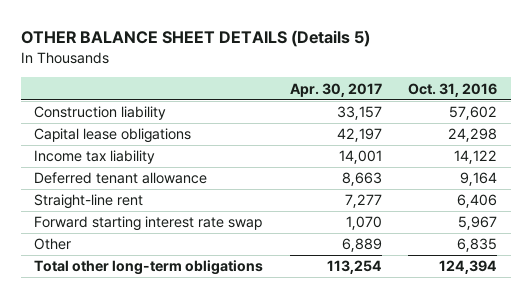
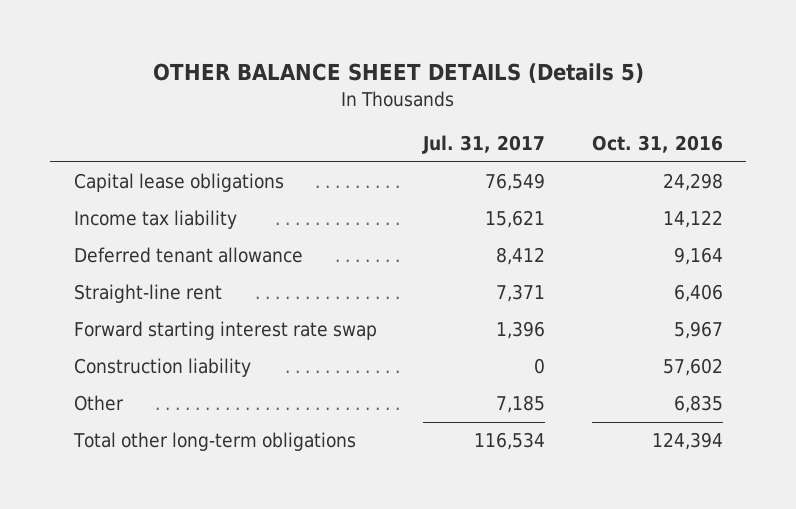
[289,82,382,97] Apr. 30, 2017 -> none
none -> [422,135,546,155] Jul. 31, 2017
[34,106,167,121] Construction liability -> [73,358,251,378] Construction liability

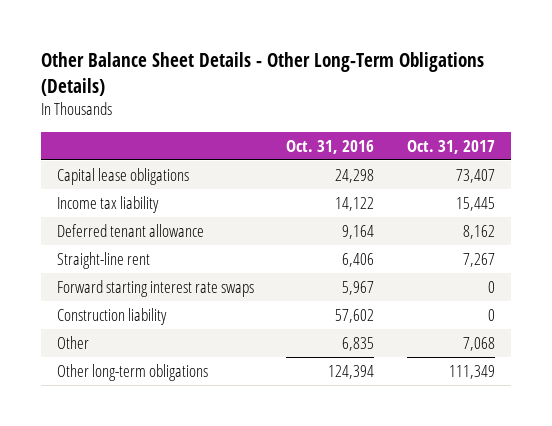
[153,62,645,83] OTHER BALANCE SHEET DETAILS (Details 5) -> [40,51,484,96] Other Balance Sheet Details - Other Long-Term Obligations (Details)
[422,135,546,155] Jul. 31, 2017 -> none
none -> [406,139,495,154] Oct. 31, 2017
[73,321,377,341] Forward starting interest rate swap -> [56,279,254,297] Forward starting interest rate swaps
[72,432,356,452] Total other long-term obligations -> [56,363,208,381] Other long-term obligations

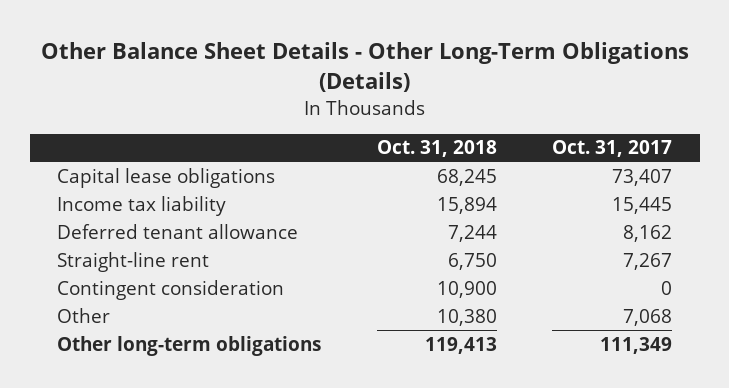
[286,139,375,154] Oct. 31, 2016 -> none
none -> [376,140,497,158] Oct. 31, 2018
[56,307,167,325] Construction liability -> none
[56,279,254,297] Forward starting interest rate swaps -> [57,279,285,300] Contingent consideration

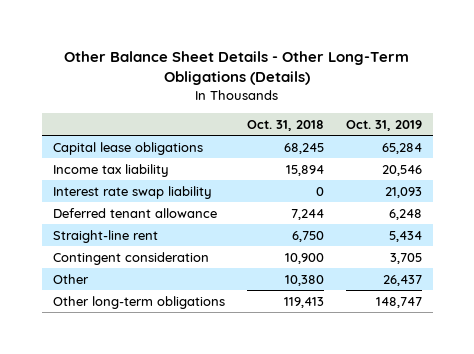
[551,140,672,158] Oct. 31, 2017 -> none
none -> [345,119,422,131] Oct. 31, 2019
none -> [52,185,212,199] Interest rate swap liability

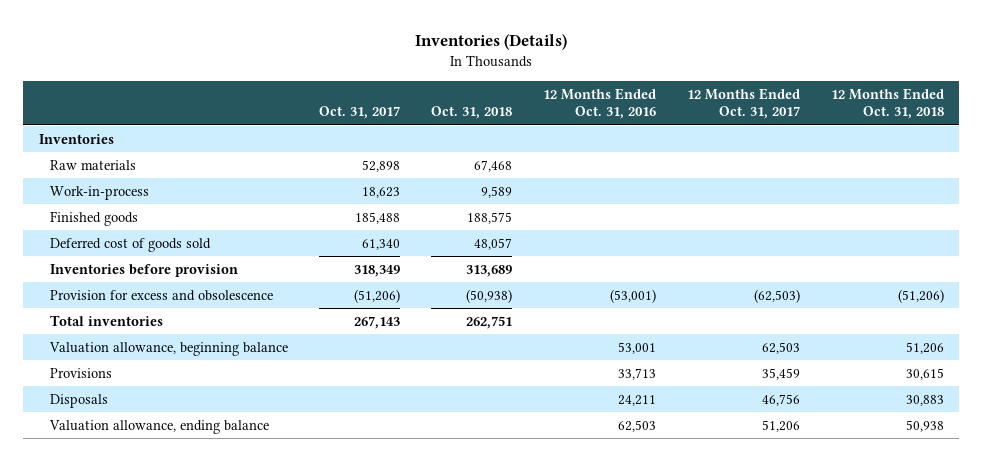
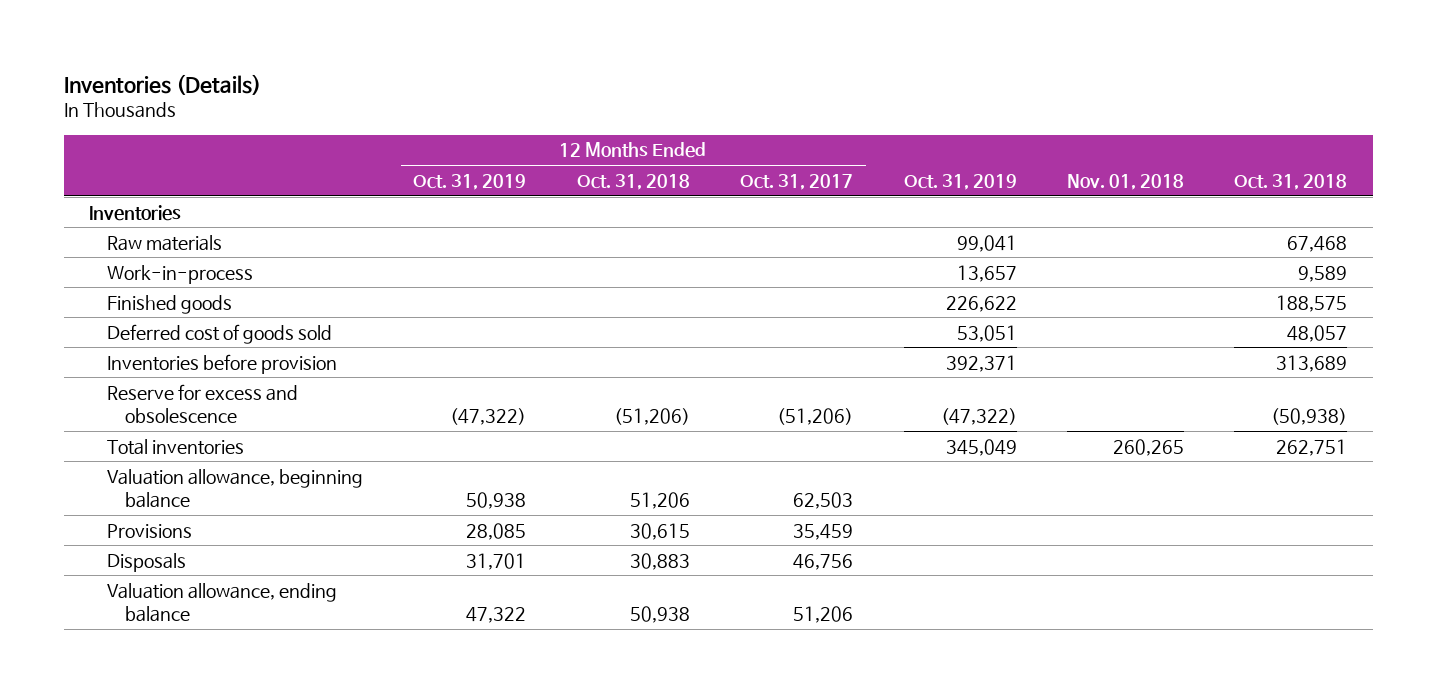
[319,106,401,120] Oct. 31, 2017 -> none
[543,87,657,120] 12 Months Ended Oct. 31, 2016 -> none
none -> [413,173,527,190] Oct. 31, 2019
none -> [903,173,1017,190] Oct. 31, 2019
none -> [1066,173,1184,190] Nov. 01, 2018
[50,289,274,301] Provision for excess and obsolescence -> [106,383,298,424] Reserve for excess and obsolescence
[753,288,800,303] (62,503) -> [777,408,854,426] (51,206)

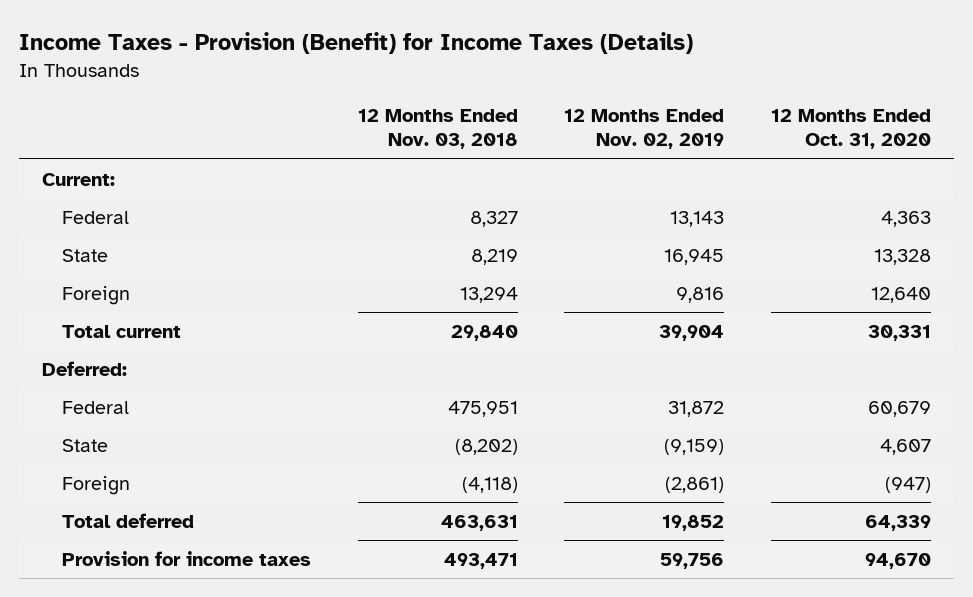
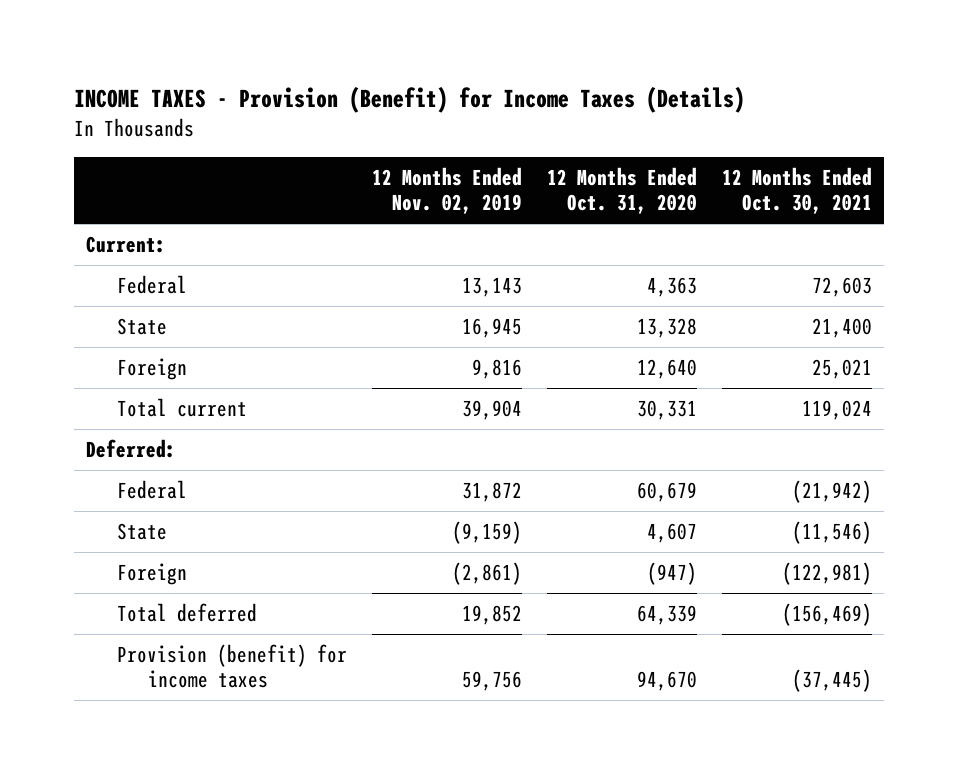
[19,31,694,54] Income Taxes - Provision (Benefit) for Income Taxes (Details) -> [73,86,745,114] INCOME TAXES - Provision (Benefit) for Income Taxes (Details)
[357,109,518,150] 12 Months Ended Nov. 03, 2018 -> none
none -> [721,167,872,215] 12 Months Ended Oct. 30, 2021
[62,550,312,566] Provision for income taxes -> [117,643,348,688] Provision (benefit) for income taxes

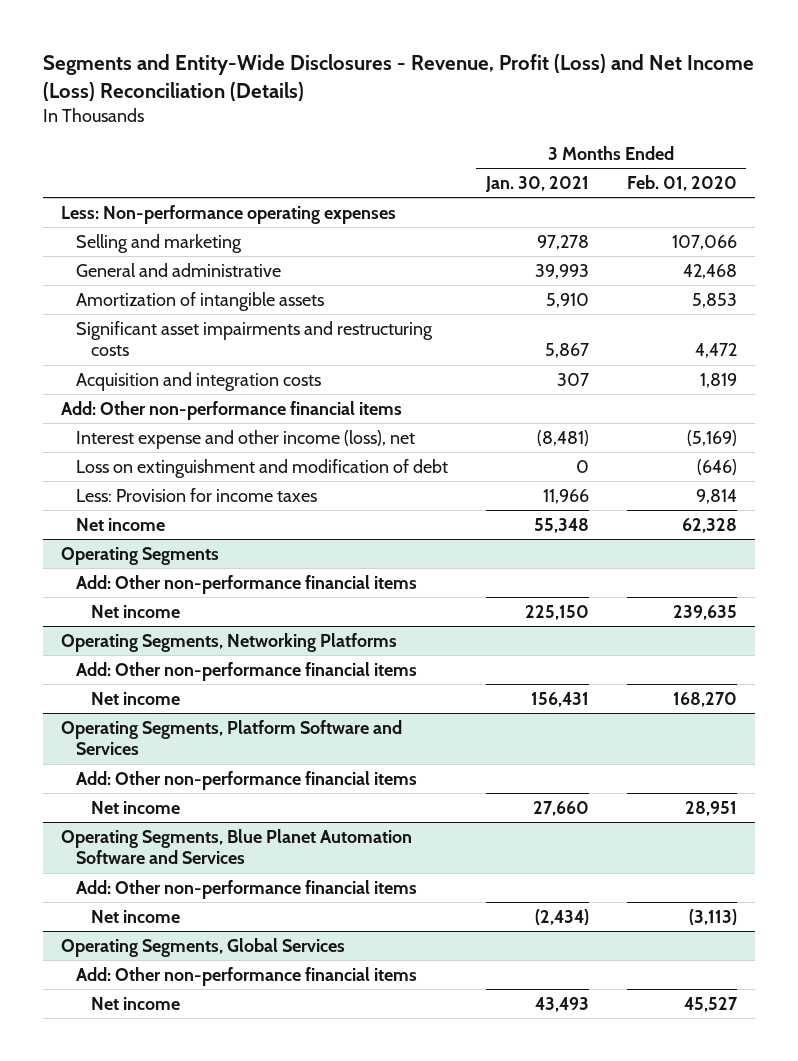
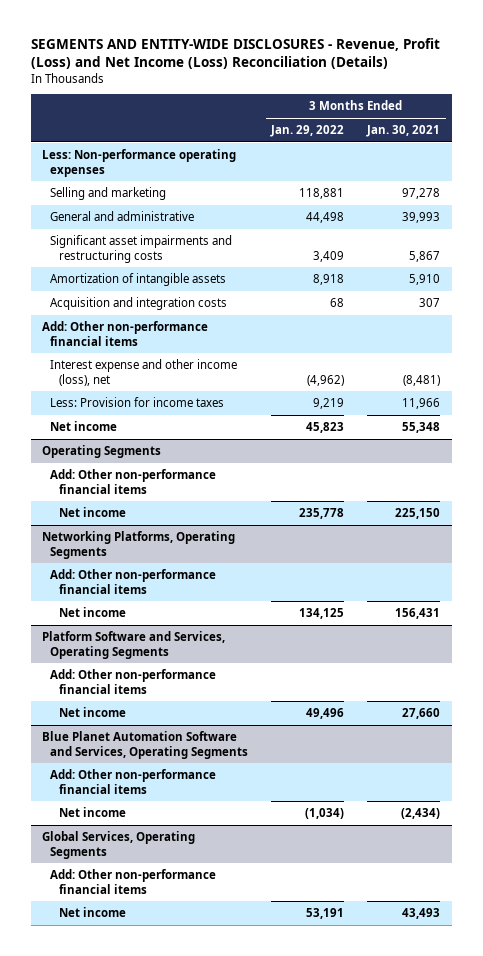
[42,54,754,101] Segments and Entity-Wide Disclosures - Revenue, Profit (Loss) and Net Income (Loss) Reconciliation (Details) -> [30,37,440,69] SEGMENTS AND ENTITY-WIDE DISCLOSURES - Revenue, Profit (Loss) and Net Income (Loss) Reconciliation (Details)
[626,175,737,192] Feb. 01, 2020 -> none
none -> [270,125,345,138] Jan. 29, 2022
[76,291,325,311] Amortization of intangible assets -> [50,273,227,287] Amortization of intangible assets
[76,458,449,478] Loss on extinguishment and modification of debt -> none
[61,632,398,652] Operating Segments, Networking Platforms -> [42,531,236,559] Networking Platforms, Operating Segments
[61,719,403,756] Operating Segments, Platform Software and Services -> [42,631,226,659] Platform Software and Services, Operating Segments
[61,828,413,865] Operating Segments, Blue Planet Automation Software and Services -> [42,731,249,759] Blue Planet Automation Software and Services, Operating Segments
[61,937,346,957] Operating Segments, Global Services -> [42,831,196,859] Global Services, Operating Segments

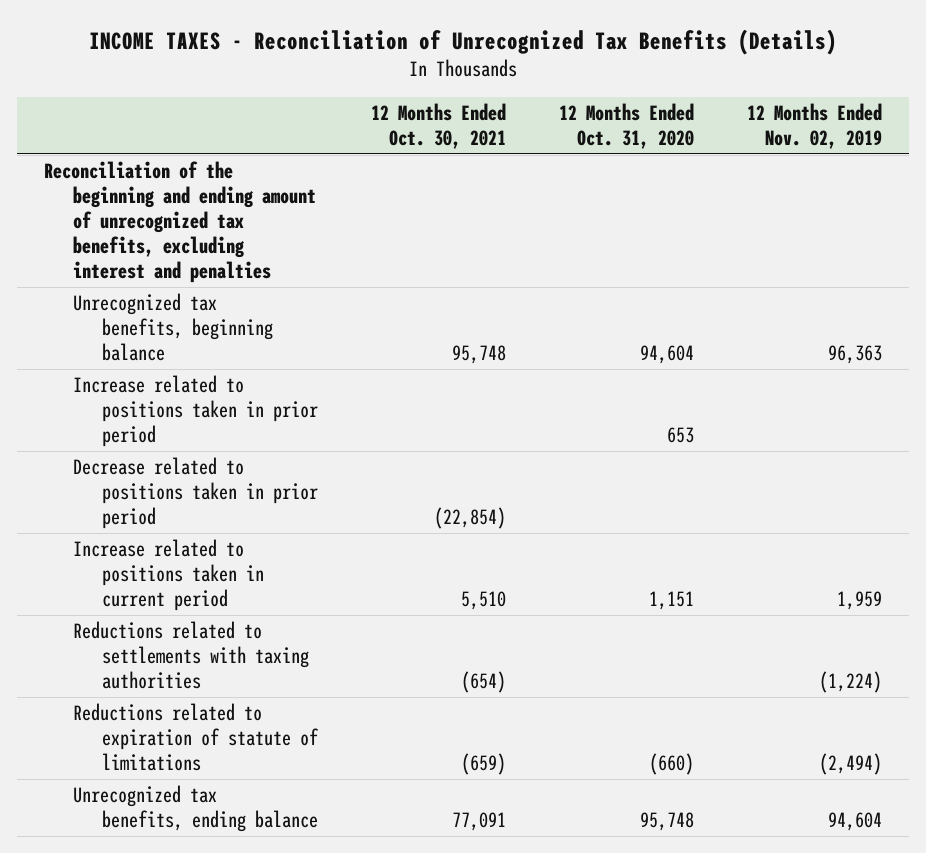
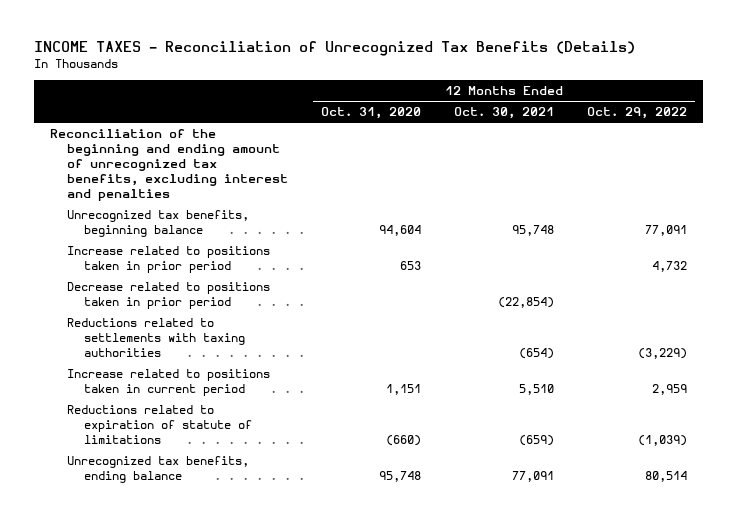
[747,102,883,149] 12 Months Ended Nov. 02, 2019 -> none
none -> [586,107,687,120] Oct. 29, 2022
[73,539,265,611] Increase related to positions taken in current period -> [67,369,271,397] Increase related to positions taken in current period

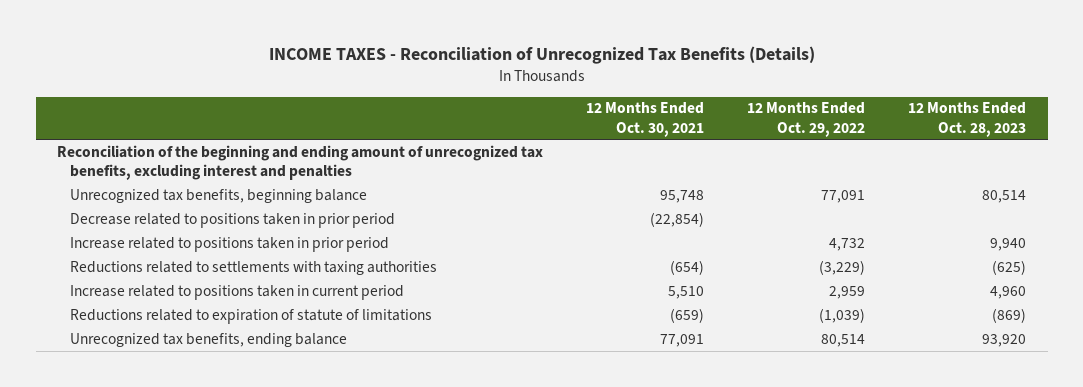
[321,107,422,120] Oct. 31, 2020 -> none
none -> [908,102,1027,137] 12 Months Ended Oct. 28, 2023
[67,246,271,274] Increase related to positions taken in prior period -> [69,236,389,252] Increase related to positions taken in prior period

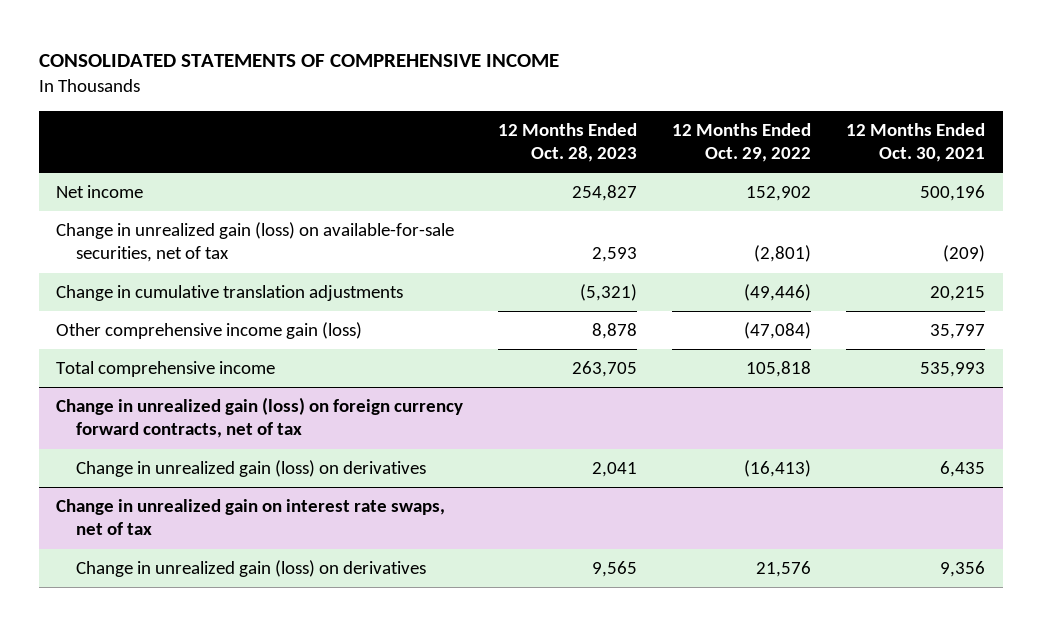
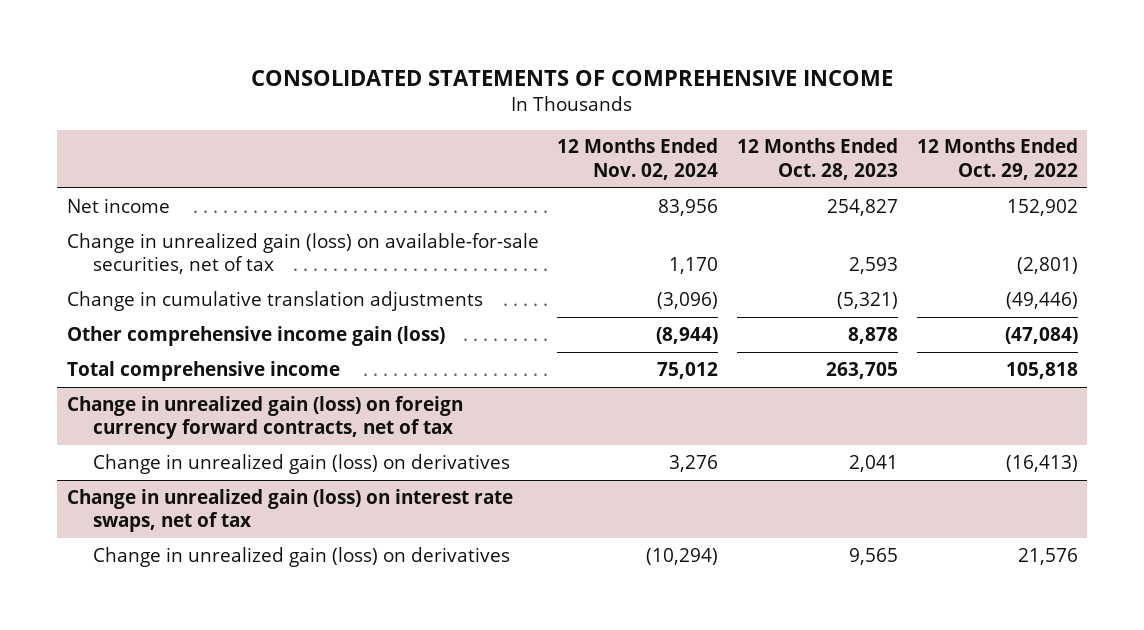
[846,122,986,163] 12 Months Ended Oct. 30, 2021 -> none
none -> [557,138,719,181] 12 Months Ended Nov. 02, 2024
[56,499,446,536] Change in unrealized gain on interest rate swaps, net of tax -> [66,488,513,533] Change in unrealized gain (loss) on interest rate swaps, net of tax

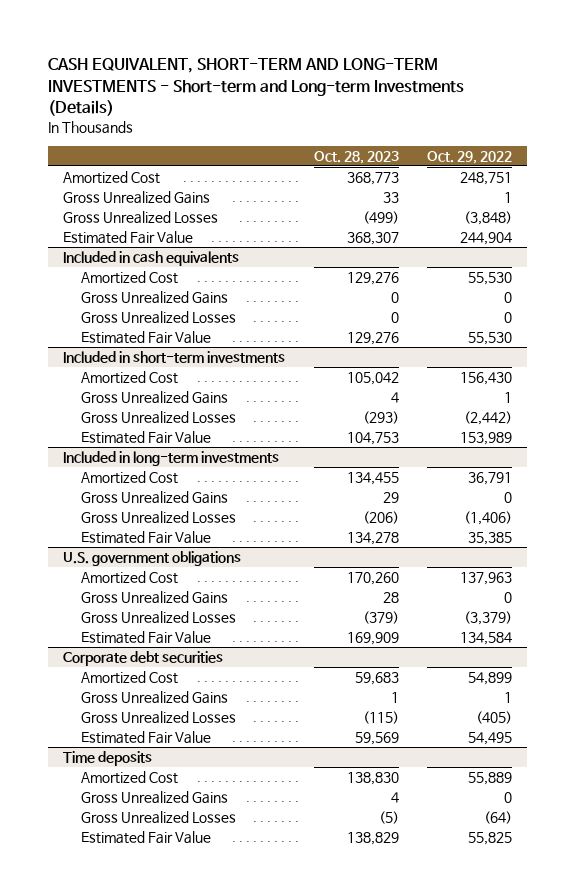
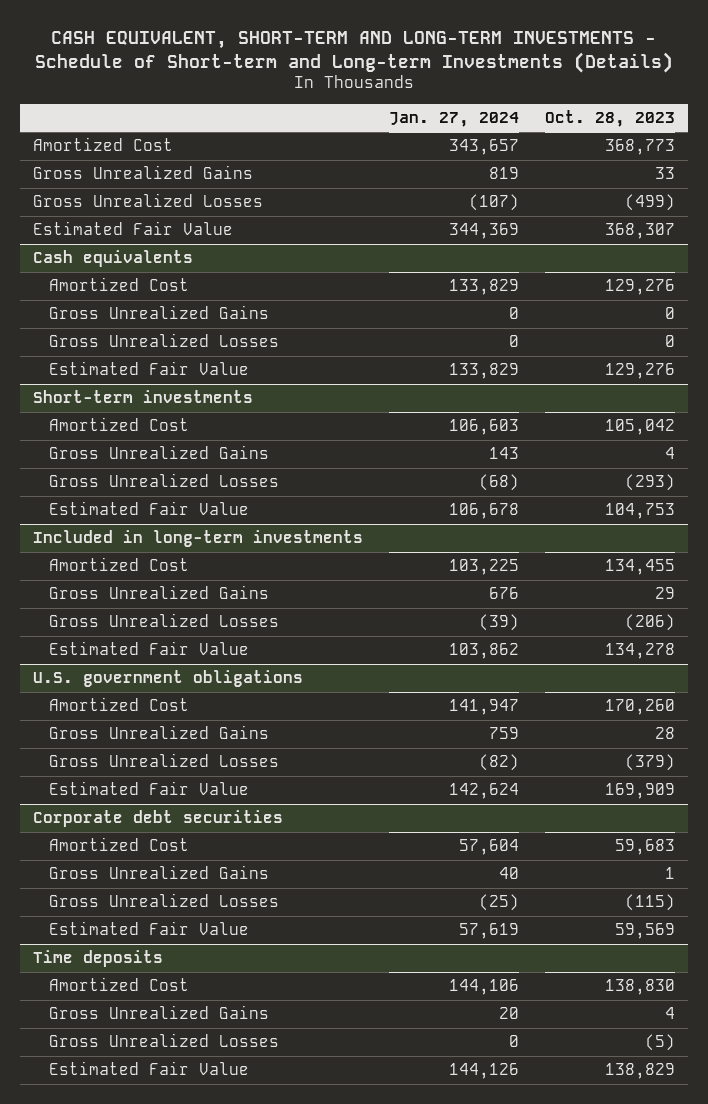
[48,58,465,117] CASH EQUIVALENT, SHORT-TERM AND LONG-TERM INVESTMENTS - Short-term and Long-term Investments (Details) -> [34,30,673,73] CASH EQUIVALENT, SHORT-TERM AND LONG-TERM INVESTMENTS - Schedule of Short-term and Long-term Investments (Details)
[427,150,513,164] Oct. 29, 2022 -> none
none -> [388,111,519,127] Jan. 27, 2024
[62,250,239,266] Included in cash equivalents -> [32,250,193,268] Cash equivalents
[62,350,285,363] Included in short-term investments -> [32,390,253,404] Short-term investments

